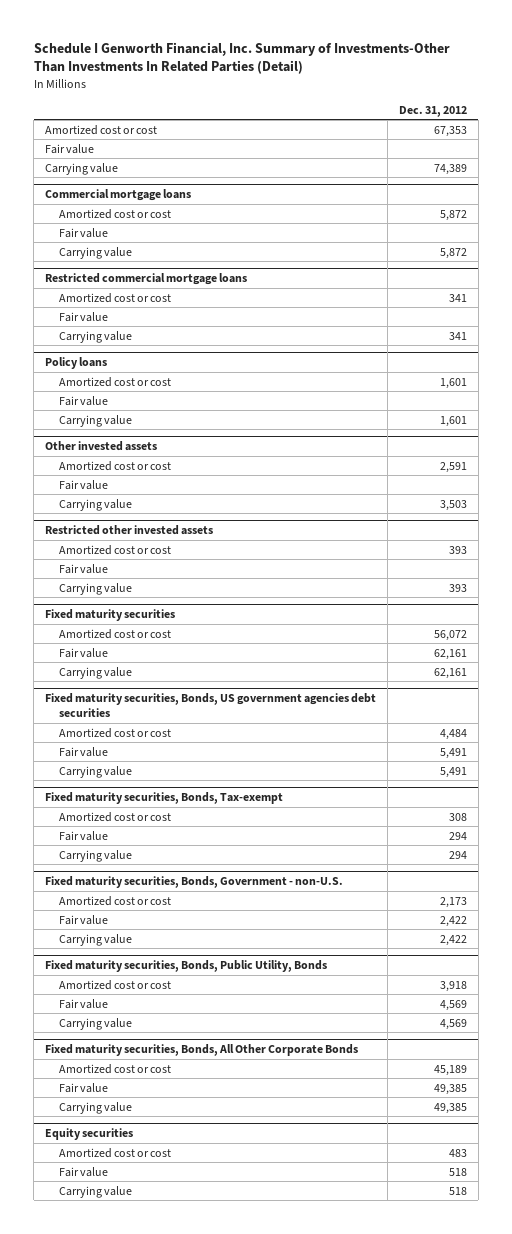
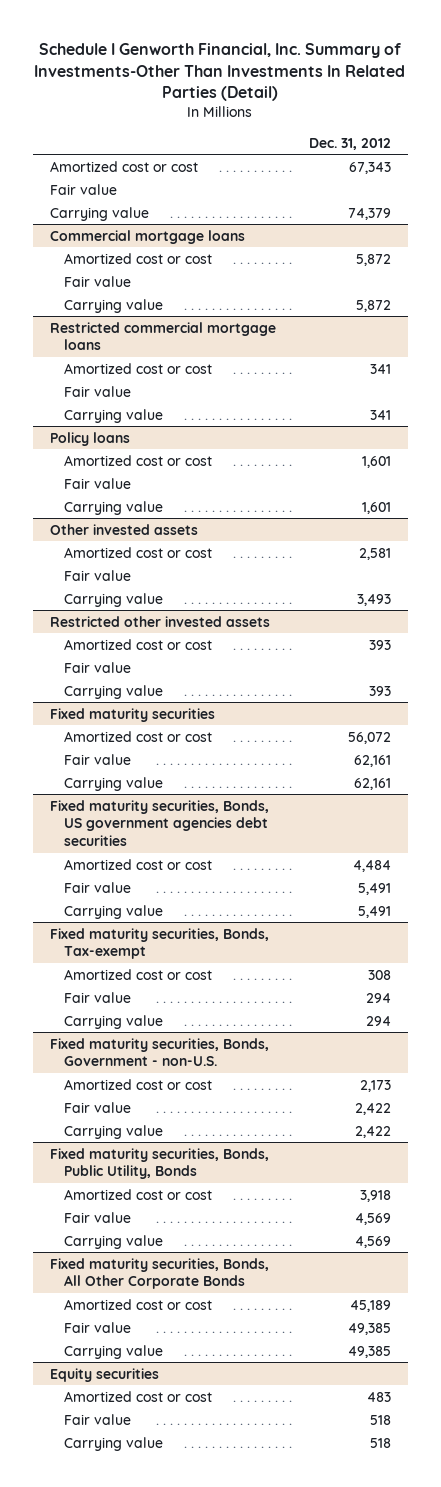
[433,125,467,137] 67,353 -> [348,161,391,174] 67,343
[433,163,467,175] 74,389 -> [347,207,391,220] 74,379
[439,461,467,473] 2,591 -> [358,547,391,560] 2,581
[439,499,467,511] 3,503 -> [356,593,391,606] 3,493

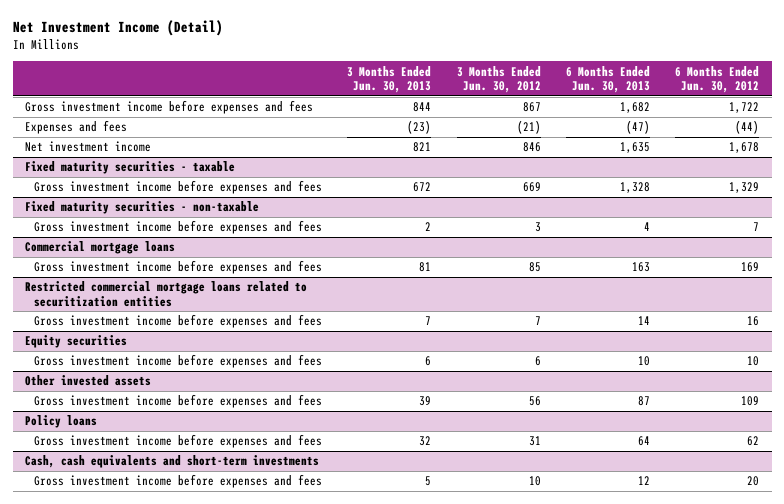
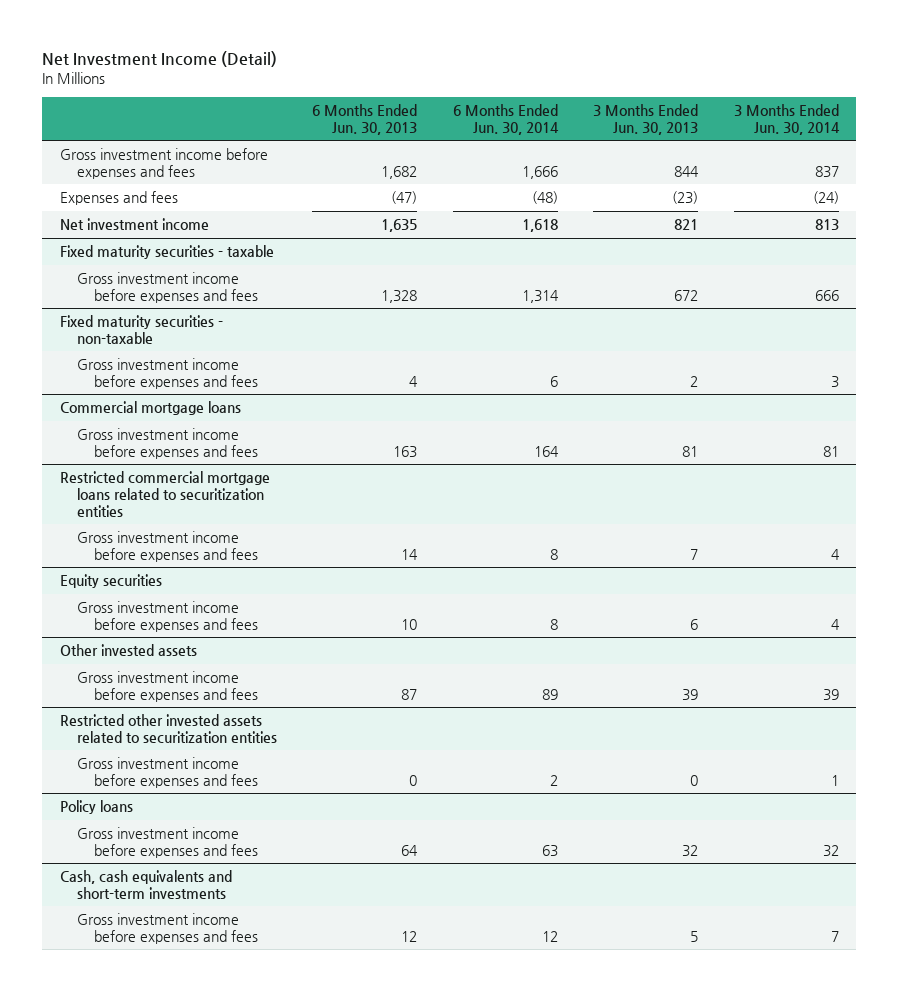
[456,65,541,94] 3 Months Ended Jun. 30, 2012 -> none
[675,65,760,94] 6 Months Ended Jun. 30, 2012 -> none
none -> [452,104,559,135] 6 Months Ended Jun. 30, 2014
none -> [733,104,840,135] 3 Months Ended Jun. 30, 2014
none -> [59,714,278,743] Restricted other invested assets related to securitization entities
none -> [77,757,259,788] Gross investment income before expenses and fees

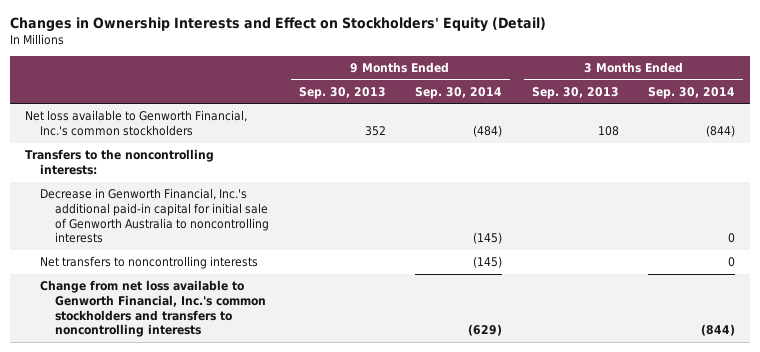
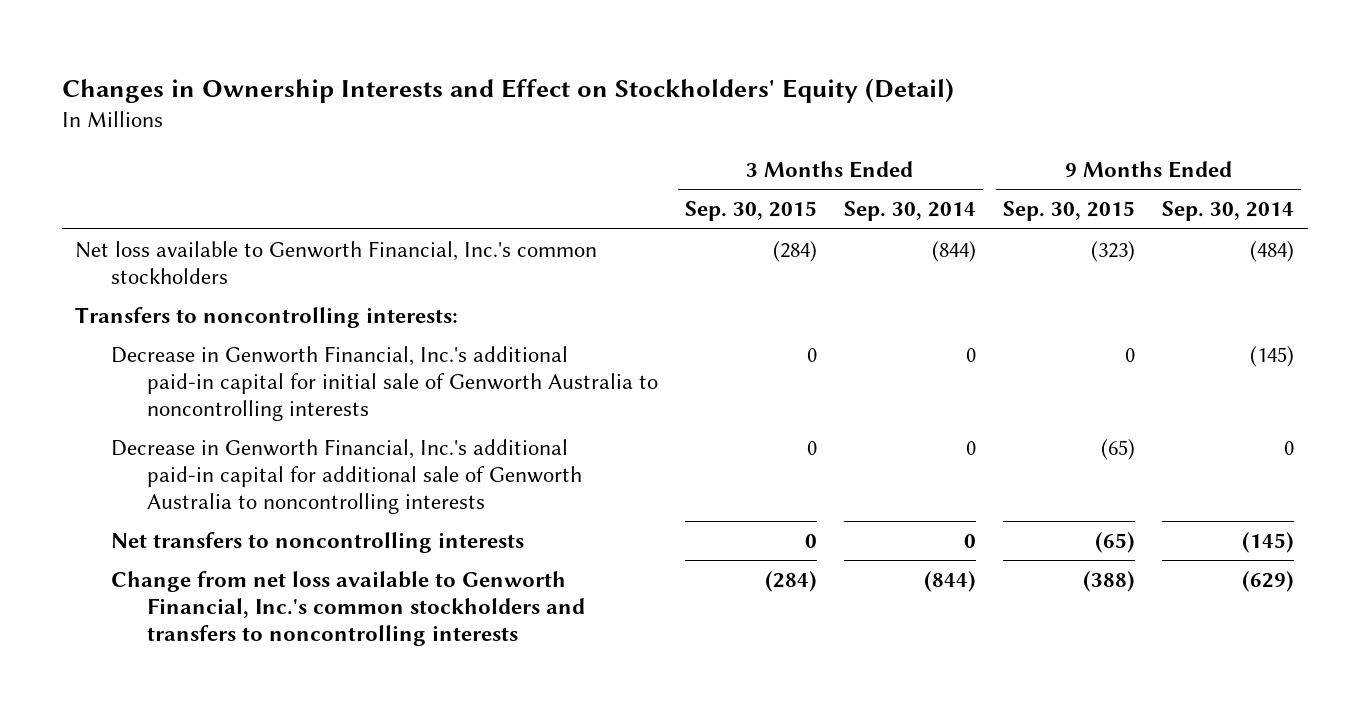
[298,86,386,99] Sep. 30, 2013 -> none
[531,86,619,99] Sep. 30, 2013 -> none
none -> [684,201,817,222] Sep. 30, 2015
none -> [1003,201,1136,222] Sep. 30, 2015
[24,149,214,175] Transfers to the noncontrolling interests: -> [75,307,459,329] Transfers to noncontrolling interests:
none -> [111,439,582,514] Decrease in Genworth Financial, Inc.'s additional paid-in capital for additional sale of Genworth Australia to noncontrolling interests

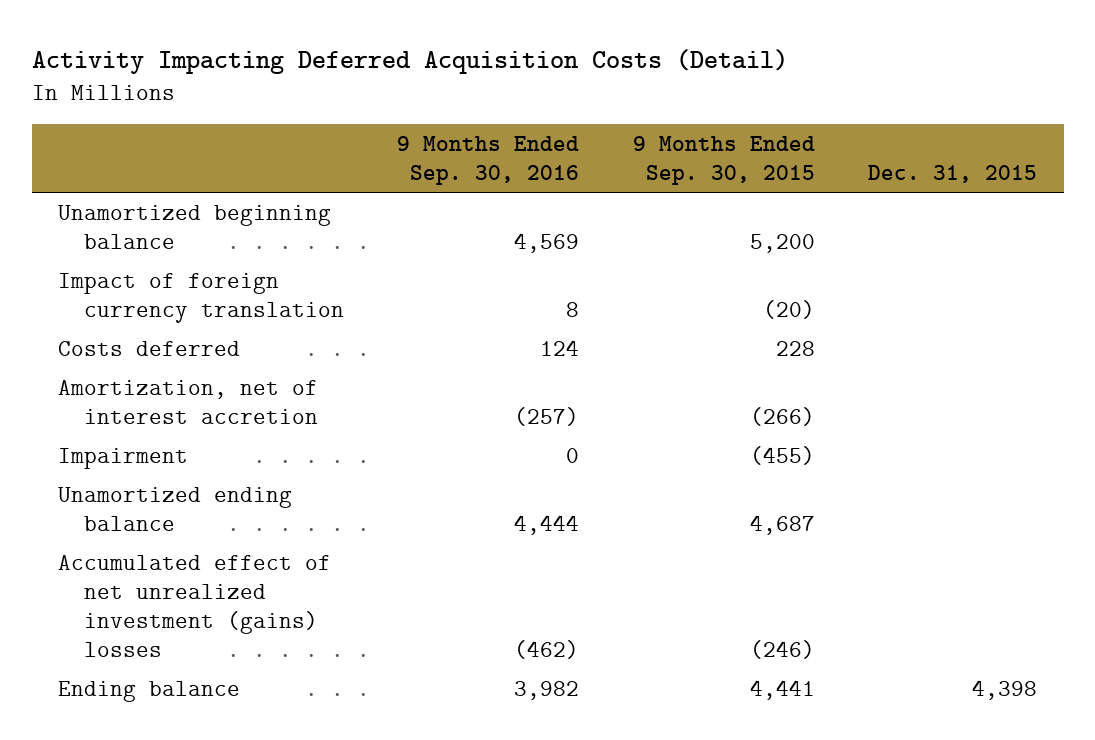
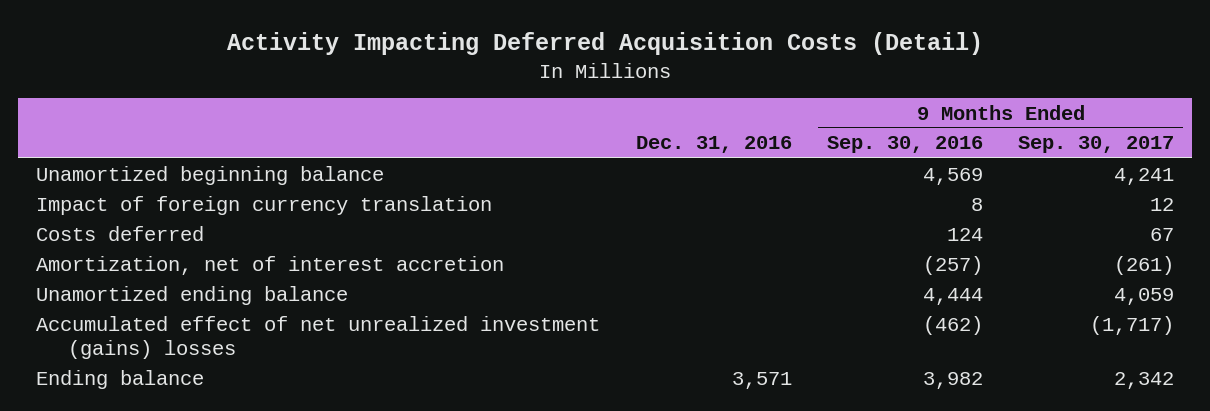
[632,135,815,185] 9 Months Ended Sep. 30, 2015 -> none
[867,164,1037,183] Dec. 31, 2015 -> none
none -> [635,136,792,154] Dec. 31, 2016
none -> [1018,136,1175,154] Sep. 30, 2017
[58,447,189,469] Impairment -> none

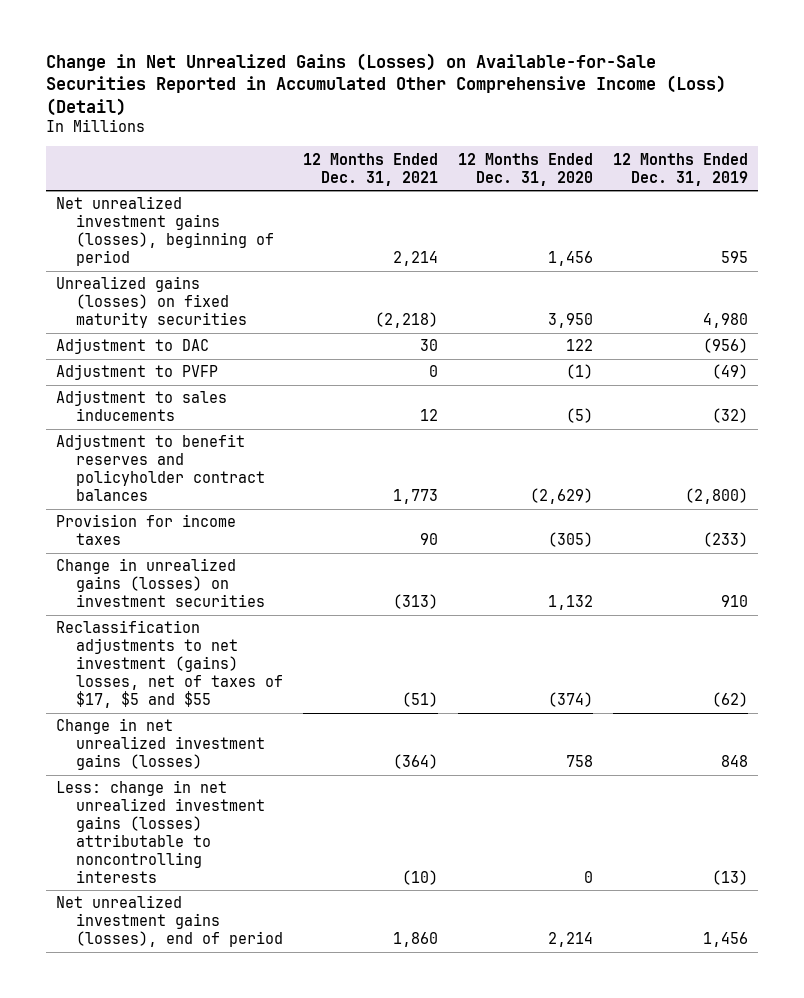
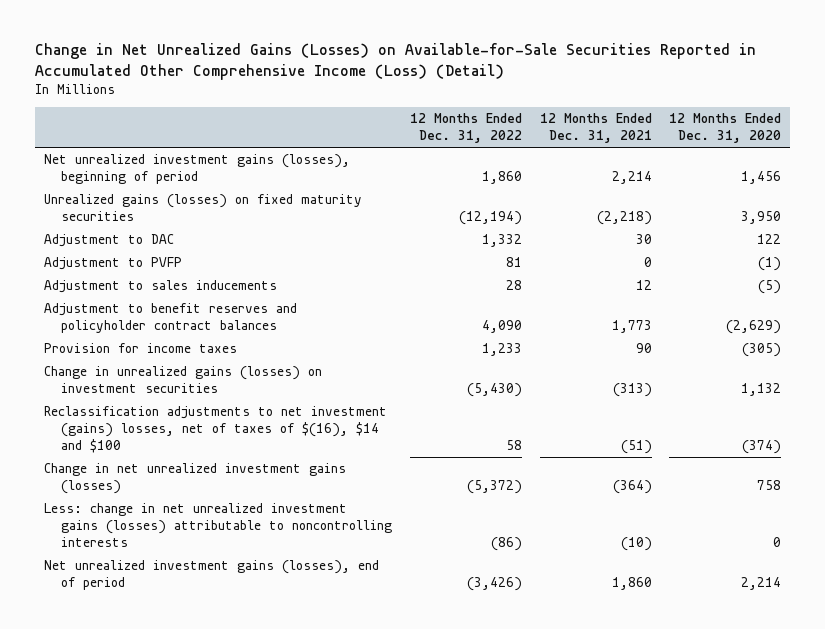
[613,152,749,186] 12 Months Ended Dec. 31, 2019 -> none
none -> [410,113,523,144] 12 Months Ended Dec. 31, 2022
[55,620,283,708] Reclassification adjustments to net investment (gains) losses, net of taxes of $17, $5 and $55 -> [43,406,387,453] Reclassification adjustments to net investment (gains) losses, net of taxes of $(16), $14 and $100

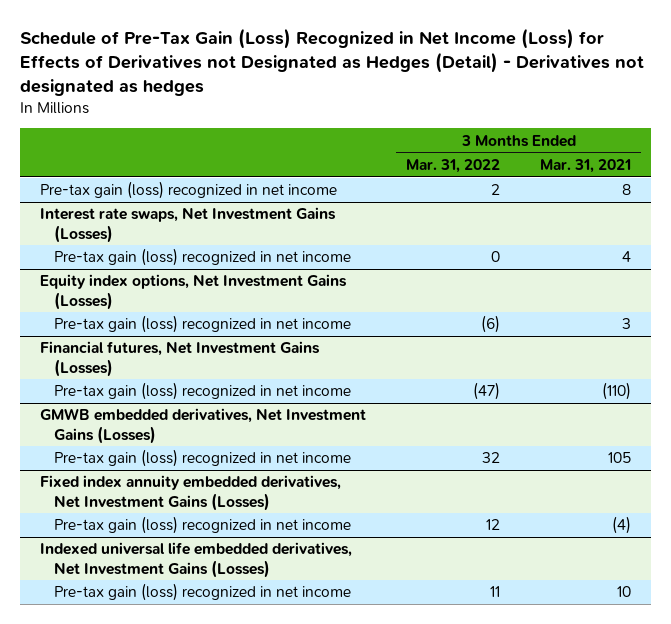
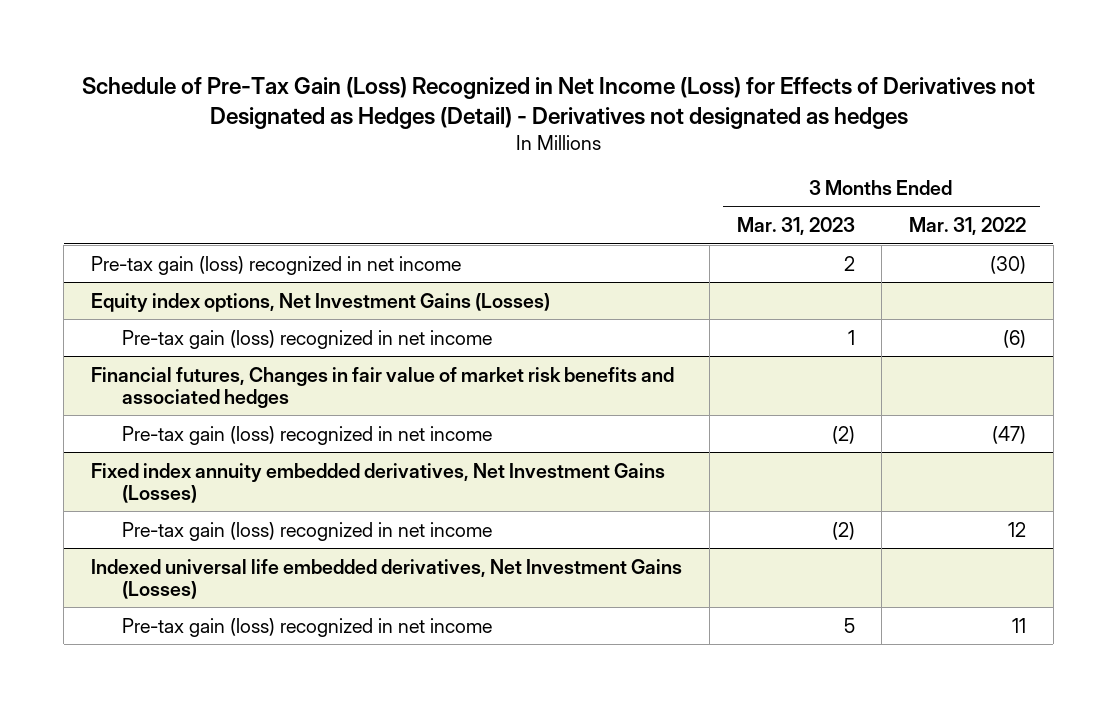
[540,159,632,174] Mar. 31, 2021 -> none
none -> [736,217,855,236] Mar. 31, 2023
[39,207,336,243] Interest rate swaps, Net Investment Gains (Losses) -> none
[54,248,352,267] Pre-tax gain (loss) recognized in net income -> none
[491,184,501,196] 2 -> [990,255,1027,274] (30)
[39,341,320,377] Financial futures, Net Investment Gains (Losses) -> none
none -> [91,366,675,409] Financial futures, Changes in fair value of market risk benefits and associated hedges
[39,408,366,444] GMWB embedded derivatives, Net Investment Gains (Losses) -> none
[54,449,352,468] Pre-tax gain (loss) recognized in net income -> none

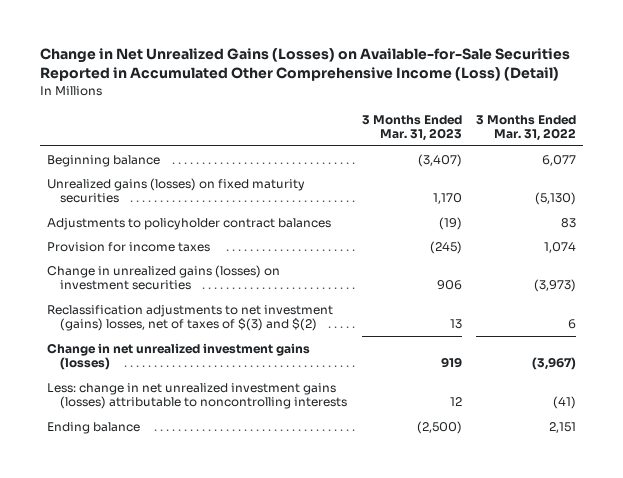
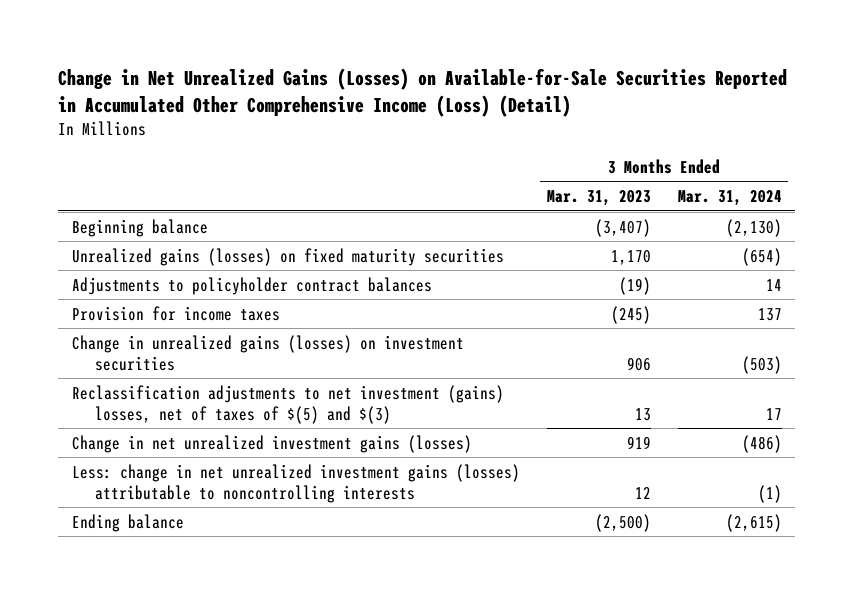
[475,114,576,142] 3 Months Ended Mar. 31, 2022 -> none
none -> [677,190,782,207] Mar. 31, 2024
[47,304,334,332] Reclassification adjustments to net investment (gains) losses, net of taxes of $(3) and $(2) -> [71,384,504,424] Reclassification adjustments to net investment (gains) losses, net of taxes of $(5) and $(3)

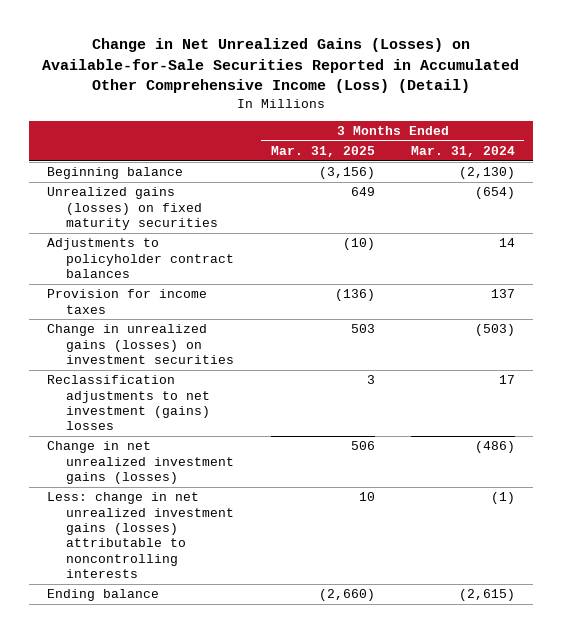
[546,190,651,207] Mar. 31, 2023 -> none
none -> [270,146,375,158] Mar. 31, 2025
[71,384,504,424] Reclassification adjustments to net investment (gains) losses, net of taxes of $(5) and $(3) -> [47,375,211,431] Reclassification adjustments to net investment (gains) losses

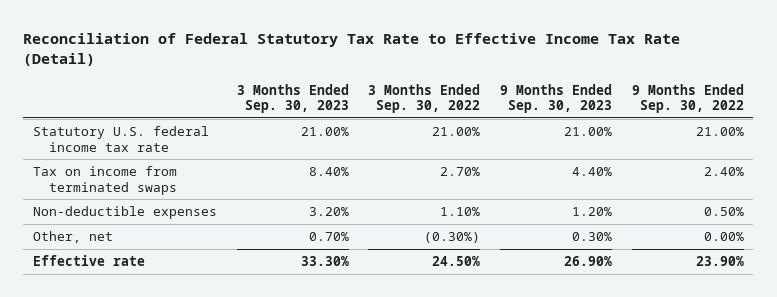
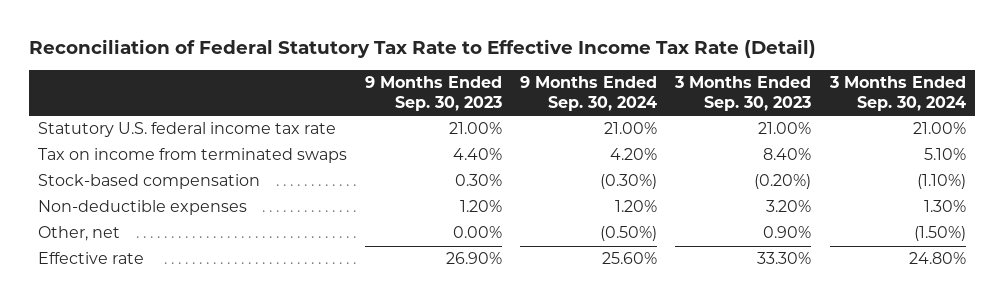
[368,83,481,114] 3 Months Ended Sep. 30, 2022 -> none
[631,83,744,114] 9 Months Ended Sep. 30, 2022 -> none
none -> [520,76,658,112] 9 Months Ended Sep. 30, 2024
none -> [828,76,966,112] 3 Months Ended Sep. 30, 2024
none -> [38,174,261,190] Stock-based compensation
[308,232,349,242] 0.70% -> [763,226,812,239] 0.90%
[572,232,613,242] 0.30% -> [453,226,503,239] 0.00%

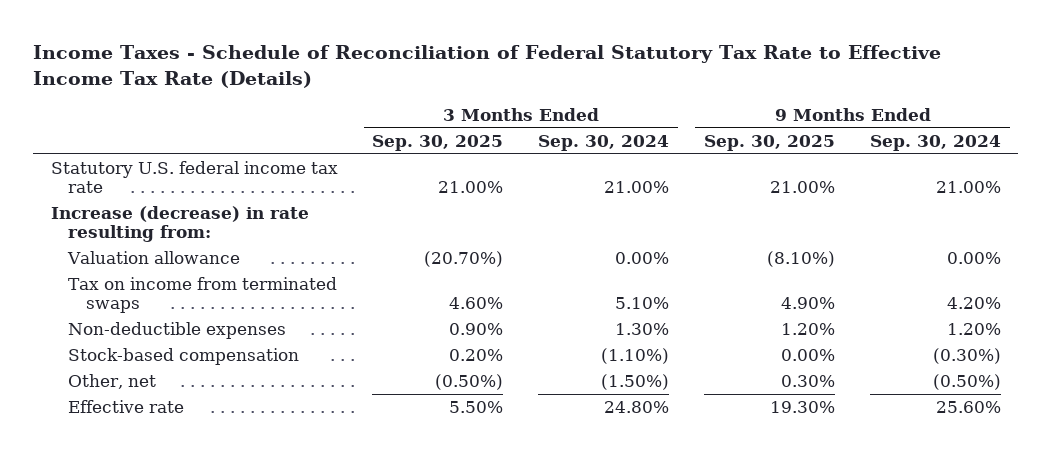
[29,39,817,59] Reconciliation of Federal Statutory Tax Rate to Effective Income Tax Rate (Detail) -> [33,45,942,88] Income Taxes - Schedule of Reconciliation of Federal Statutory Tax Rate to Effective Income Tax Rate (Details)
[365,76,503,112] 9 Months Ended Sep. 30, 2023 -> none
[674,76,812,112] 3 Months Ended Sep. 30, 2023 -> none
none -> [372,134,504,151] Sep. 30, 2025
none -> [704,134,836,151] Sep. 30, 2025
none -> [50,206,309,243] Increase (decrease) in rate resulting from:
none -> [67,251,241,265] Valuation allowance
[38,174,261,190] Stock-based compensation -> [68,348,300,366] Stock-based compensation

